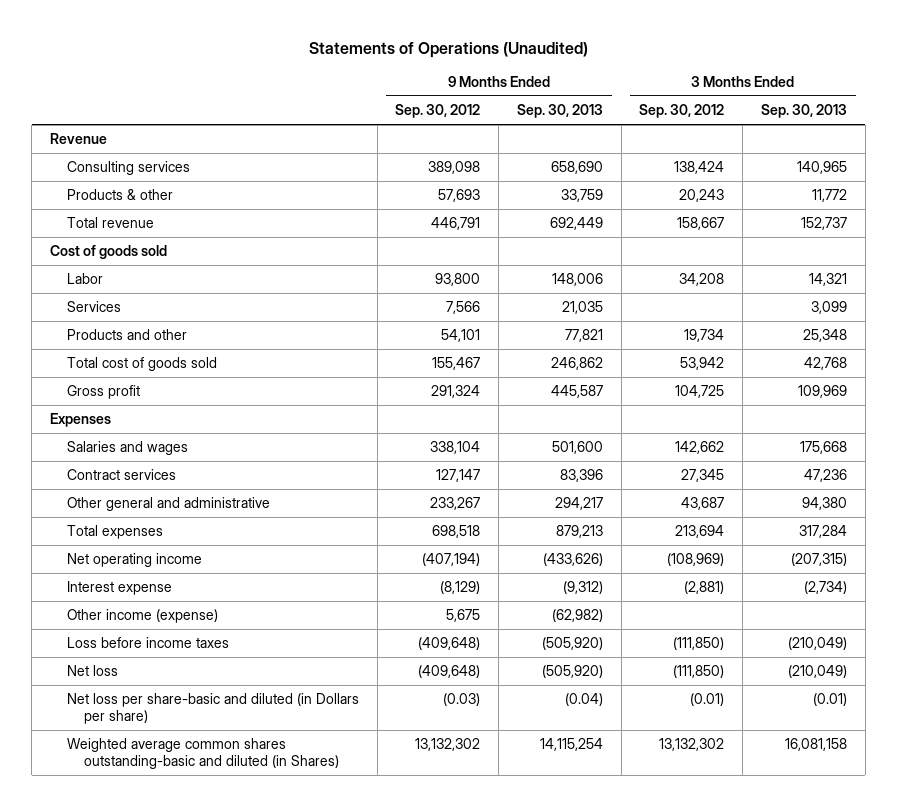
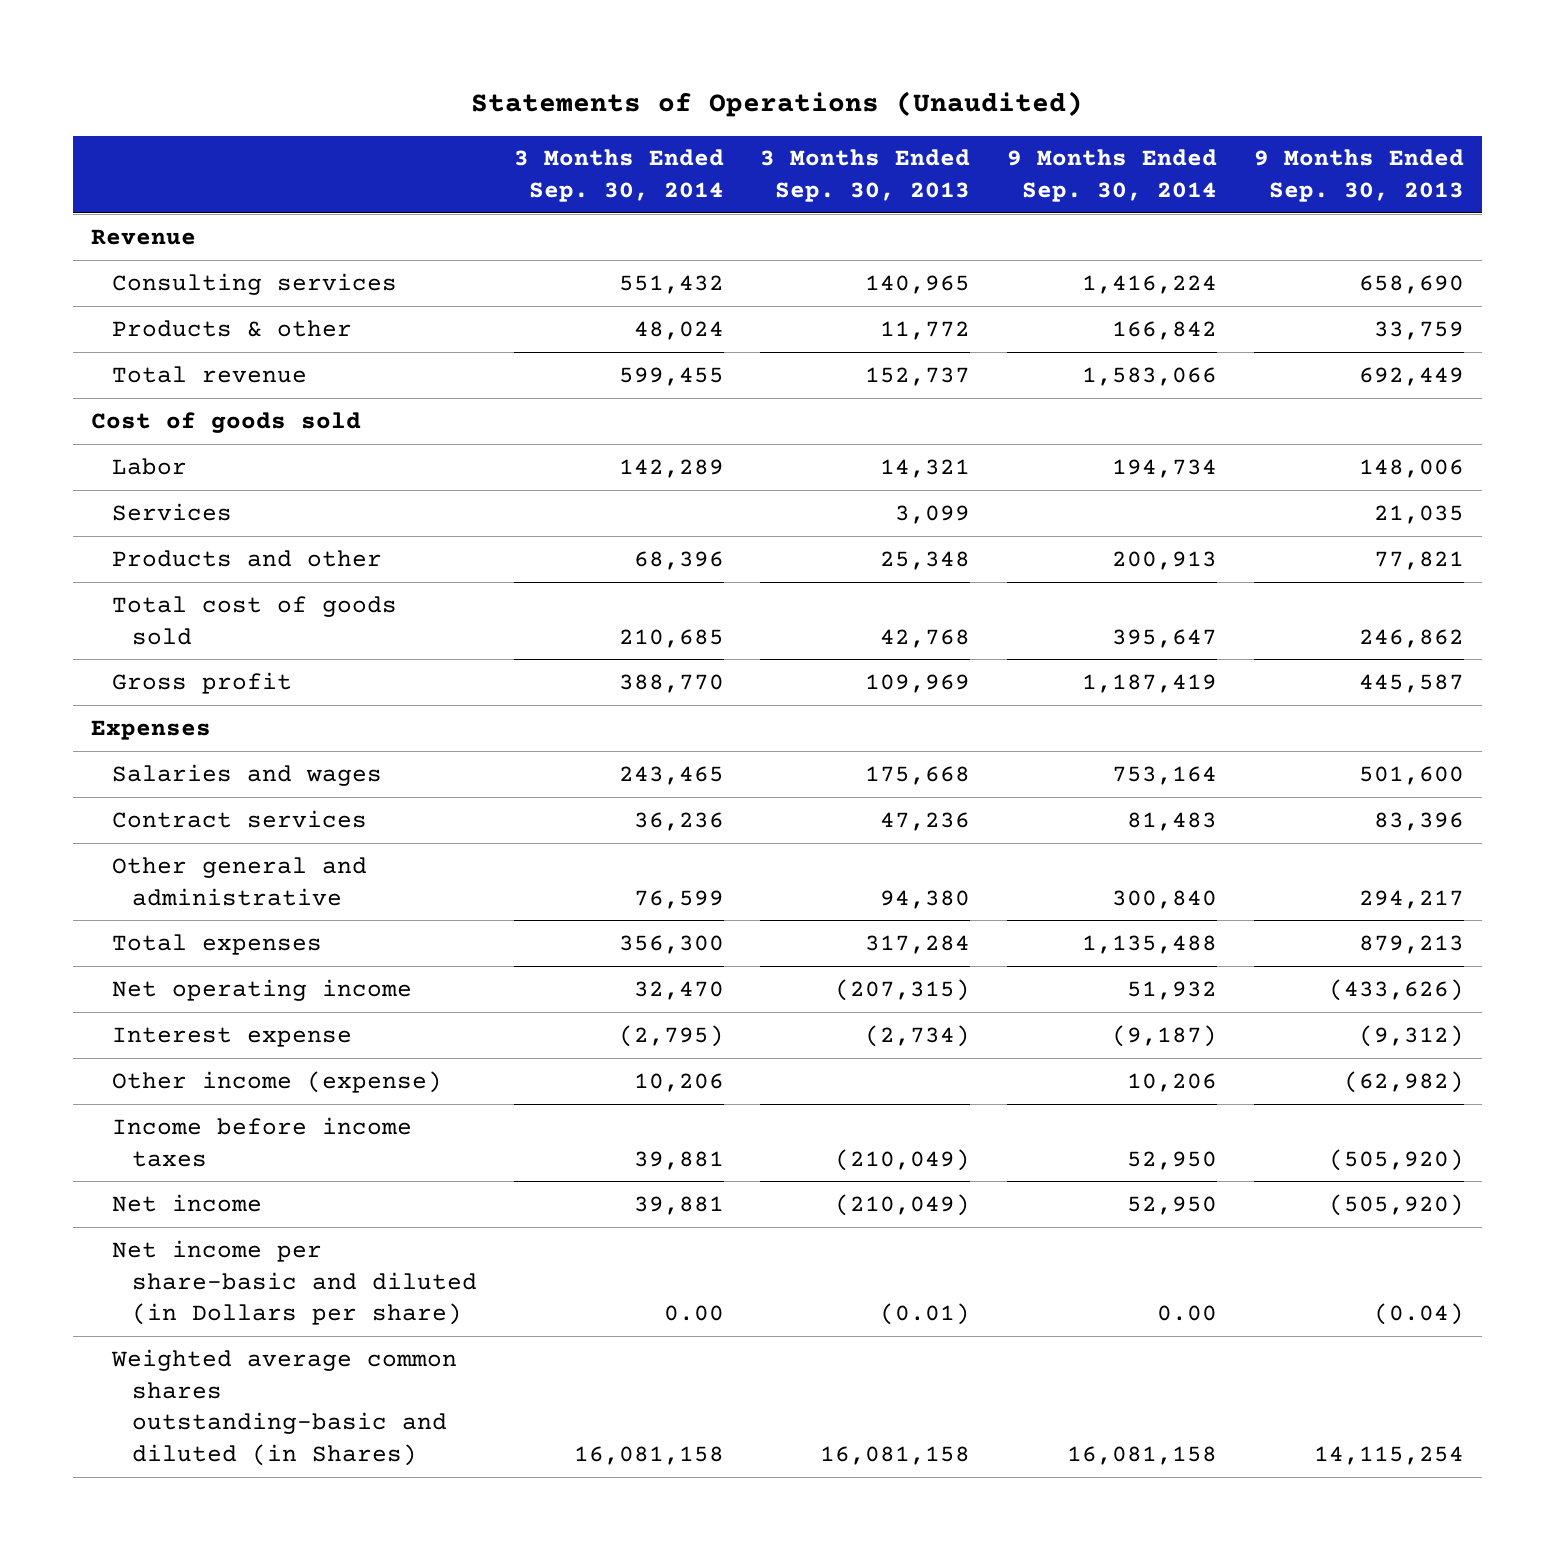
[395,104,481,119] Sep. 30, 2012 -> none
[639,104,725,119] Sep. 30, 2012 -> none
none -> [513,149,724,203] 3 Months Ended Sep. 30, 2014
none -> [1007,149,1218,203] 9 Months Ended Sep. 30, 2014
[66,637,229,649] Loss before income taxes -> [111,1116,412,1167] Income before income taxes
[66,665,118,677] Net loss -> [111,1193,262,1212] Net income
[66,693,359,725] Net loss per share-basic and diluted (in Dollars per share) -> [111,1239,478,1326] Net income per share-basic and diluted (in Dollars per share)

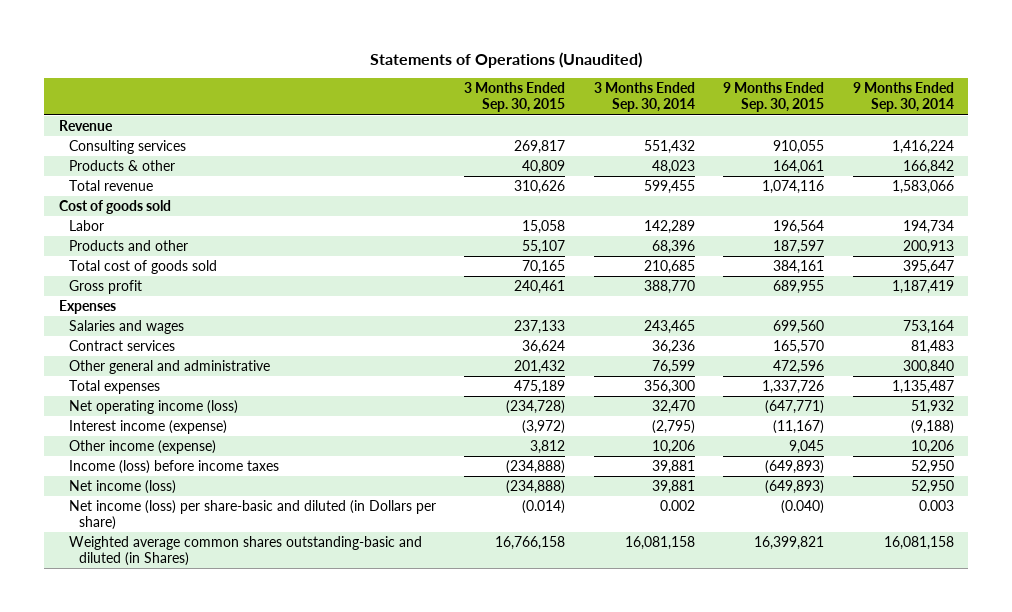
[760,149,971,203] 3 Months Ended Sep. 30, 2013 -> none
[1253,149,1464,203] 9 Months Ended Sep. 30, 2013 -> none
none -> [464,82,566,113] 3 Months Ended Sep. 30, 2015
none -> [723,82,825,113] 9 Months Ended Sep. 30, 2015
[633,320,724,340] 48,024 -> [651,160,695,175] 48,023
[111,502,232,521] Services -> none
[1082,934,1218,954] 1,135,488 -> [891,380,954,395] 1,135,487
[111,978,412,1001] Net operating income -> [68,400,238,415] Net operating income (loss)
[111,1026,352,1047] Interest expense -> [68,420,227,435] Interest income (expense)
[1112,1024,1218,1047] (9,187) -> [910,420,954,435] (9,188)
[111,1116,412,1167] Income before income taxes -> [68,460,279,475] Income (loss) before income taxes
[111,1193,262,1212] Net income -> [68,480,176,495] Net income (loss)
[111,1239,478,1326] Net income per share-basic and diluted (in Dollars per share) -> [68,500,436,531] Net income (loss) per share-basic and diluted (in Dollars per share)
[663,1305,724,1322] 0.00 -> [659,500,695,512] 0.002
[1157,1305,1218,1322] 0.00 -> [918,500,954,512] 0.003

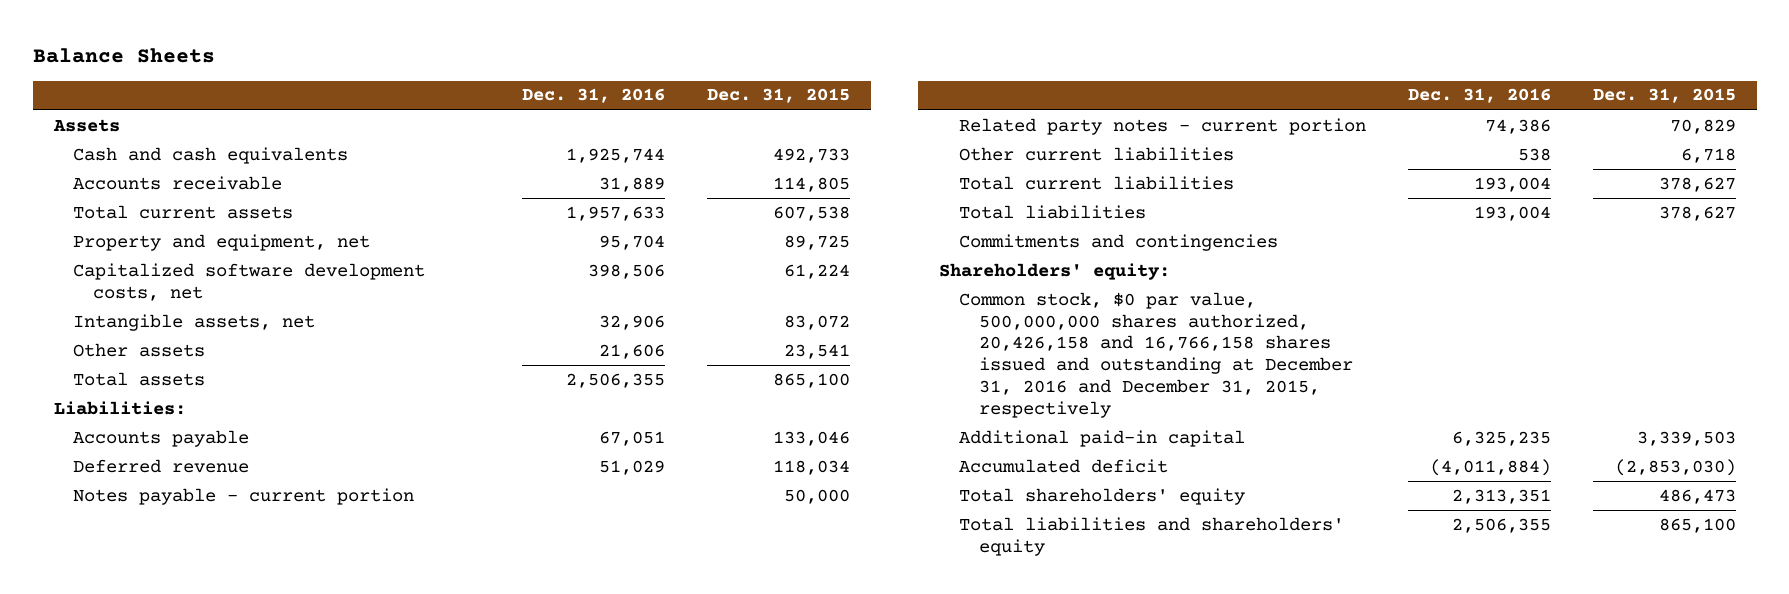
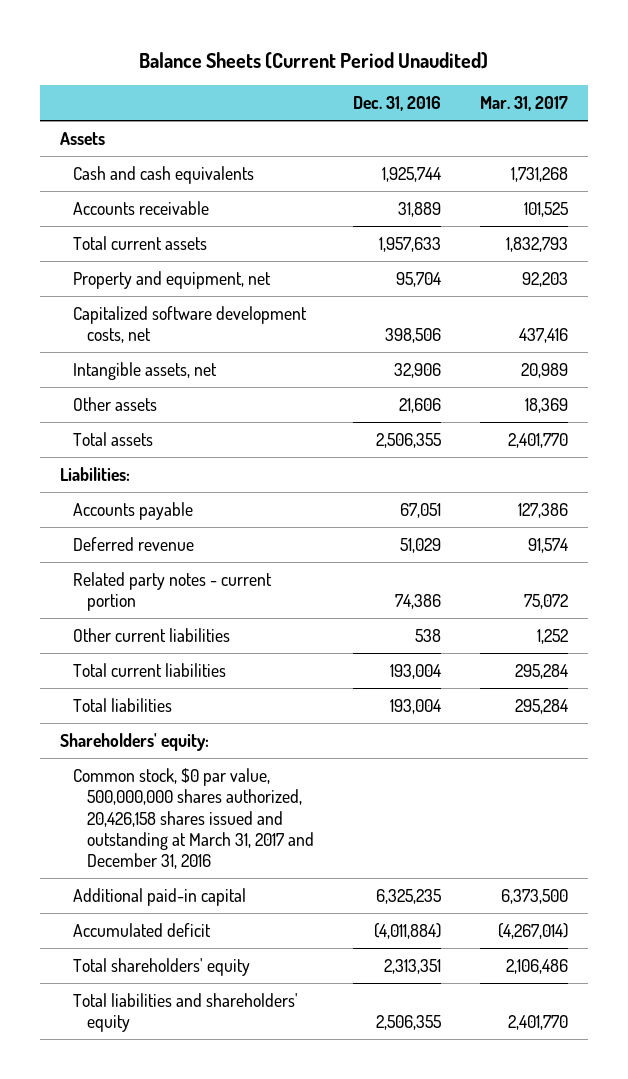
[32,47,215,63] Balance Sheets -> [139,51,489,69] Balance Sheets (Current Period Unaudited)
[707,88,851,104] Dec. 31, 2015 -> none
none -> [480,96,569,112] Mar. 31, 2017
[73,487,415,505] Notes payable - current portion -> none
[958,233,1278,251] Commitments and contingencies -> none
[958,291,1353,418] Common stock, $0 par value, 500,000,000 shares authorized, 20,426,158 and 16,766,158 shares issued and outstanding at December 31, 2016 and December 31, 2015, respectively -> [73,767,314,870] Common stock, $0 par value, 500,000,000 shares authorized, 20,426,158 shares issued and outstanding at March 31, 2017 and December 31, 2016

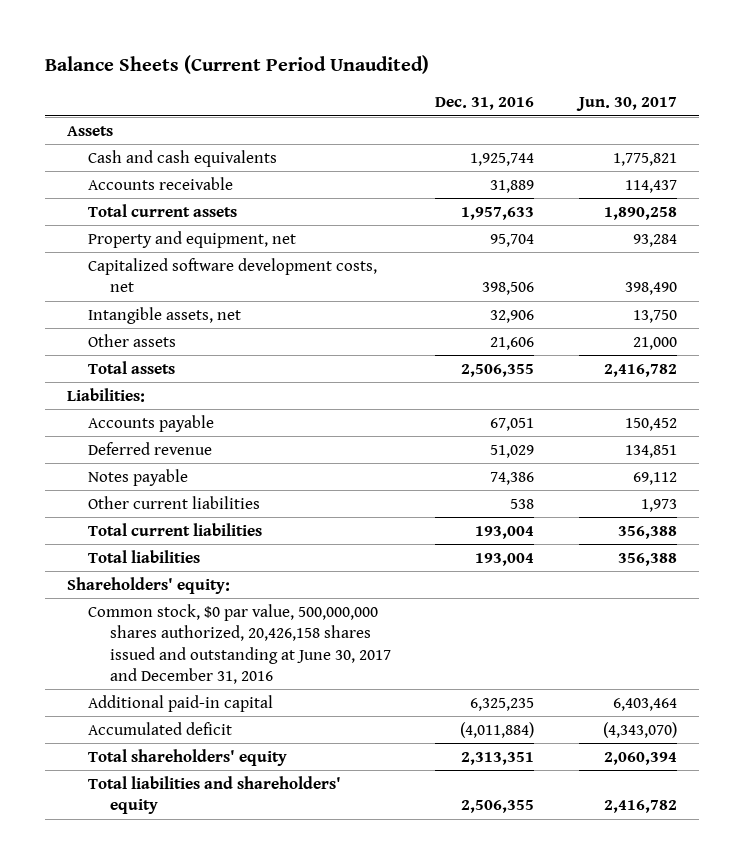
[480,96,569,112] Mar. 31, 2017 -> none
none -> [575,97,677,112] Jun. 30, 2017
[73,571,273,612] Related party notes - current portion -> [88,468,189,486] Notes payable
[73,767,314,870] Common stock, $0 par value, 500,000,000 shares authorized, 20,426,158 shares issued and outstanding at March 31, 2017 and December 31, 2016 -> [88,603,392,685] Common stock, $0 par value, 500,000,000 shares authorized, 20,426,158 shares issued and outstanding at June 30, 2017 and December 31, 2016

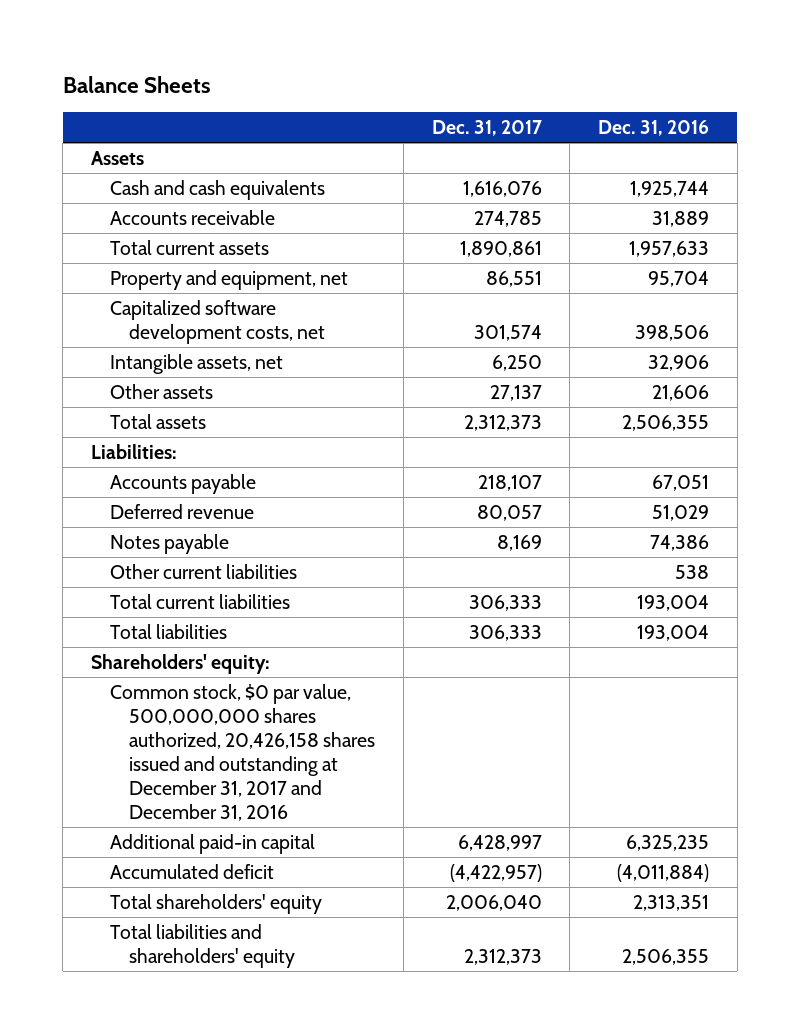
[44,55,429,75] Balance Sheets (Current Period Unaudited) -> [62,75,211,93] Balance Sheets
[575,97,677,112] Jun. 30, 2017 -> none
none -> [431,119,542,136] Dec. 31, 2017
[88,603,392,685] Common stock, $0 par value, 500,000,000 shares authorized, 20,426,158 shares issued and outstanding at June 30, 2017 and December 31, 2016 -> [109,683,375,821] Common stock, $0 par value, 500,000,000 shares authorized, 20,426,158 shares issued and outstanding at December 31, 2017 and December 31, 2016

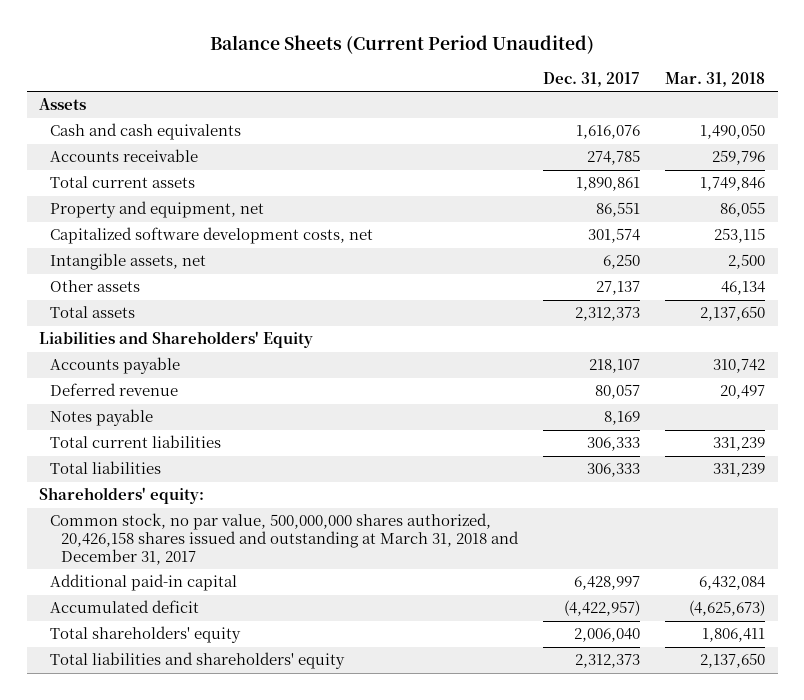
[62,75,211,93] Balance Sheets -> [210,35,595,55] Balance Sheets (Current Period Unaudited)
[598,119,710,136] Dec. 31, 2016 -> none
none -> [665,71,766,87] Mar. 31, 2018
[90,443,177,459] Liabilities: -> none
none -> [39,331,314,349] Liabilities and Shareholders' Equity
[109,563,297,579] Other current liabilities -> none
[109,683,375,821] Common stock, $0 par value, 500,000,000 shares authorized, 20,426,158 shares issued and outstanding at December 31, 2017 and December 31, 2016 -> [50,513,519,565] Common stock, no par value, 500,000,000 shares authorized, 20,426,158 shares issued and outstanding at March 31, 2018 and December 31, 2017

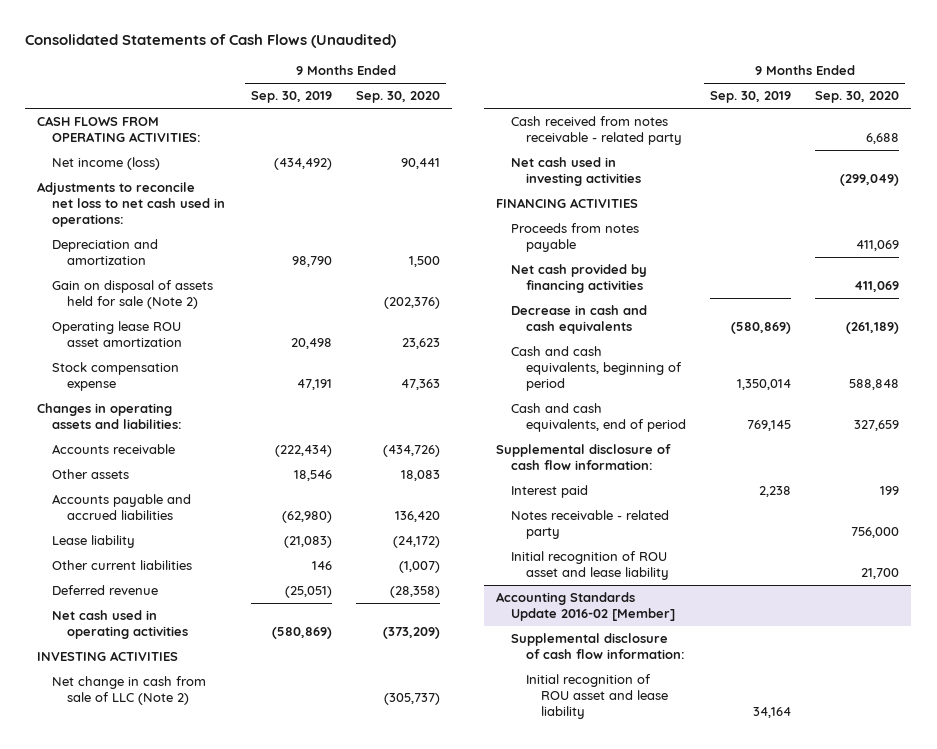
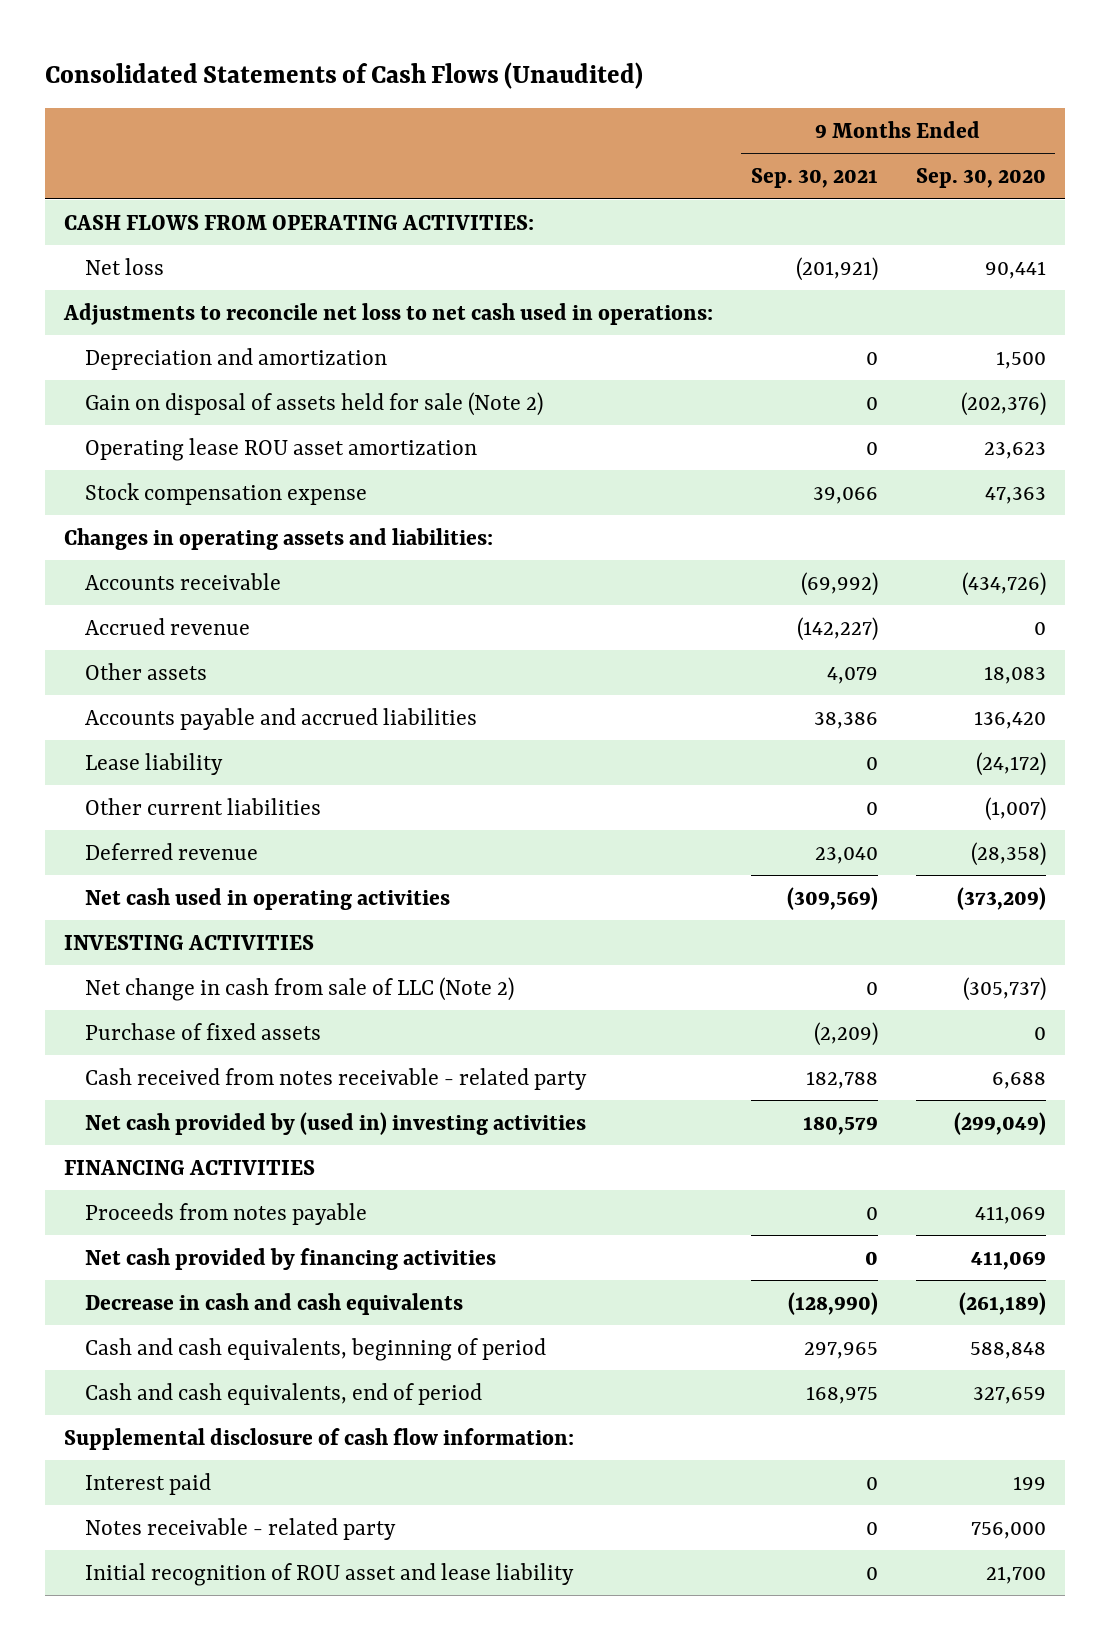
[251,91,333,104] Sep. 30, 2019 -> none
none -> [750,168,878,189] Sep. 30, 2021
[52,157,161,171] Net income (loss) -> [85,257,165,275] Net loss
none -> [85,617,251,635] Accrued revenue
none -> [85,1022,322,1040] Purchase of fixed assets
[511,157,642,187] Net cash used in investing activities -> [85,1111,587,1135] Net cash provided by (used in) investing activities
[496,592,676,622] Accounting Standards Update 2016-02 [Member] -> none
[511,633,686,660] Supplemental disclosure of cash flow information: -> none
[526,674,668,720] Initial recognition of ROU asset and lease liability -> none

